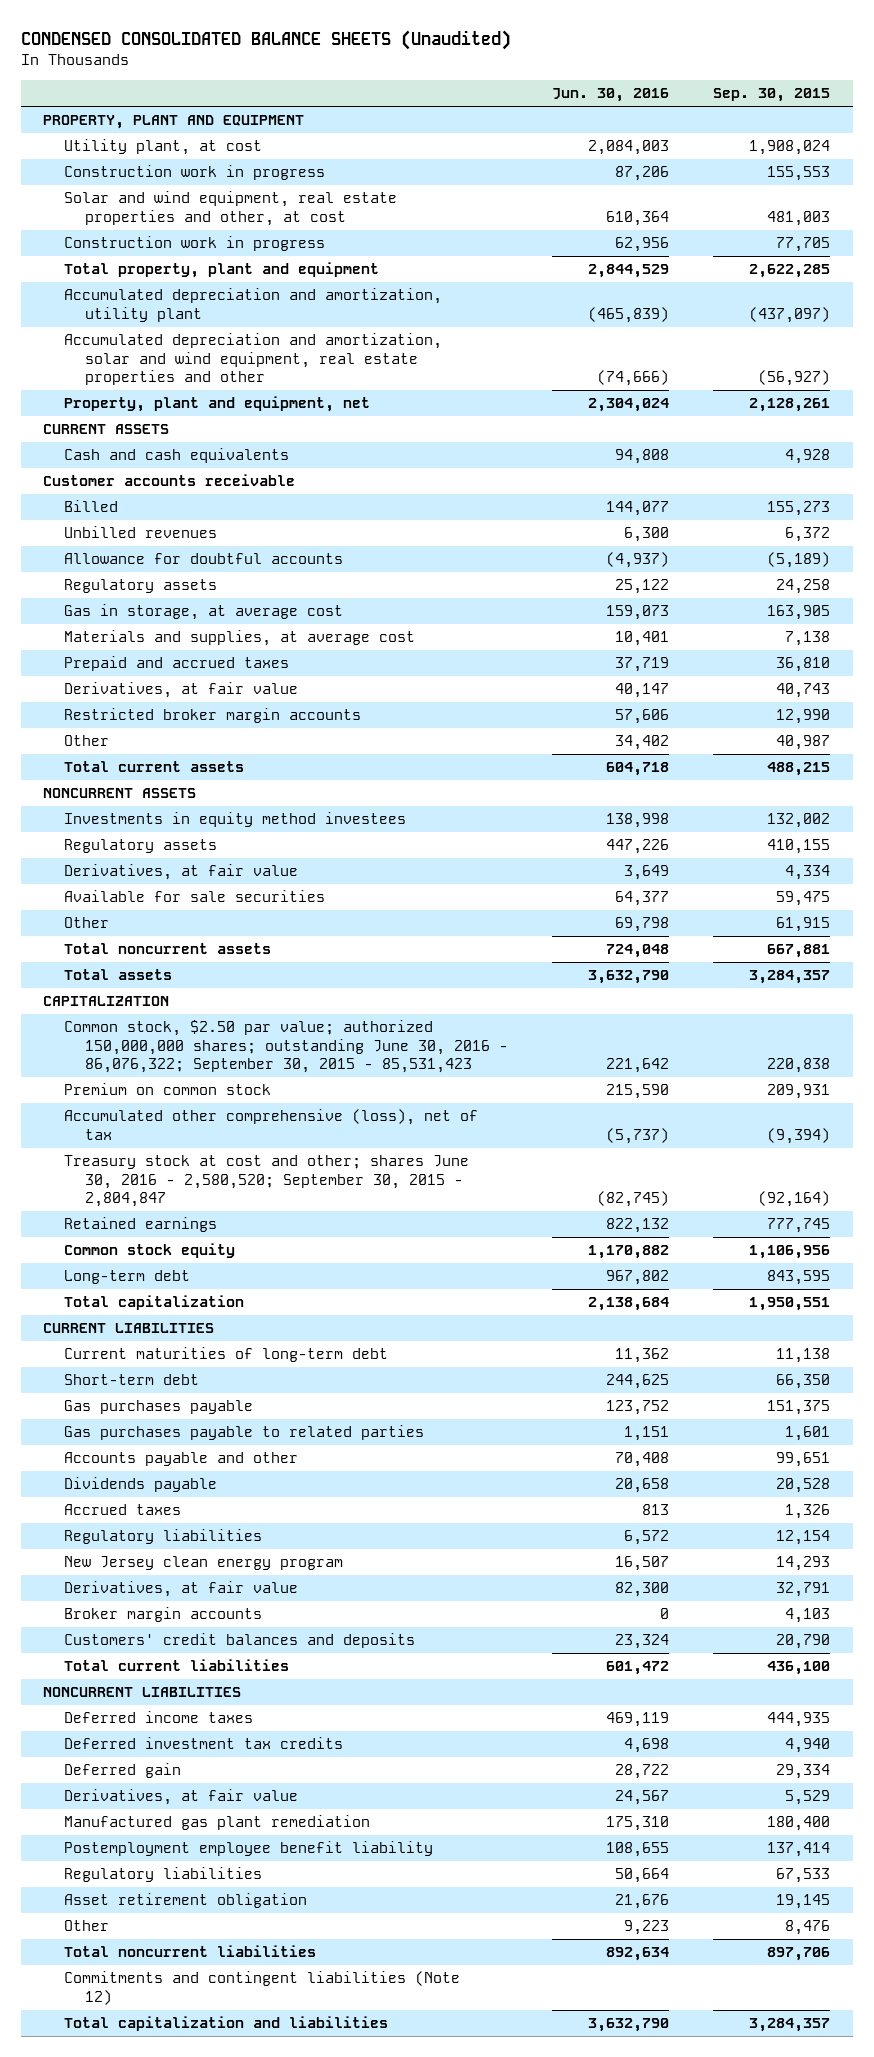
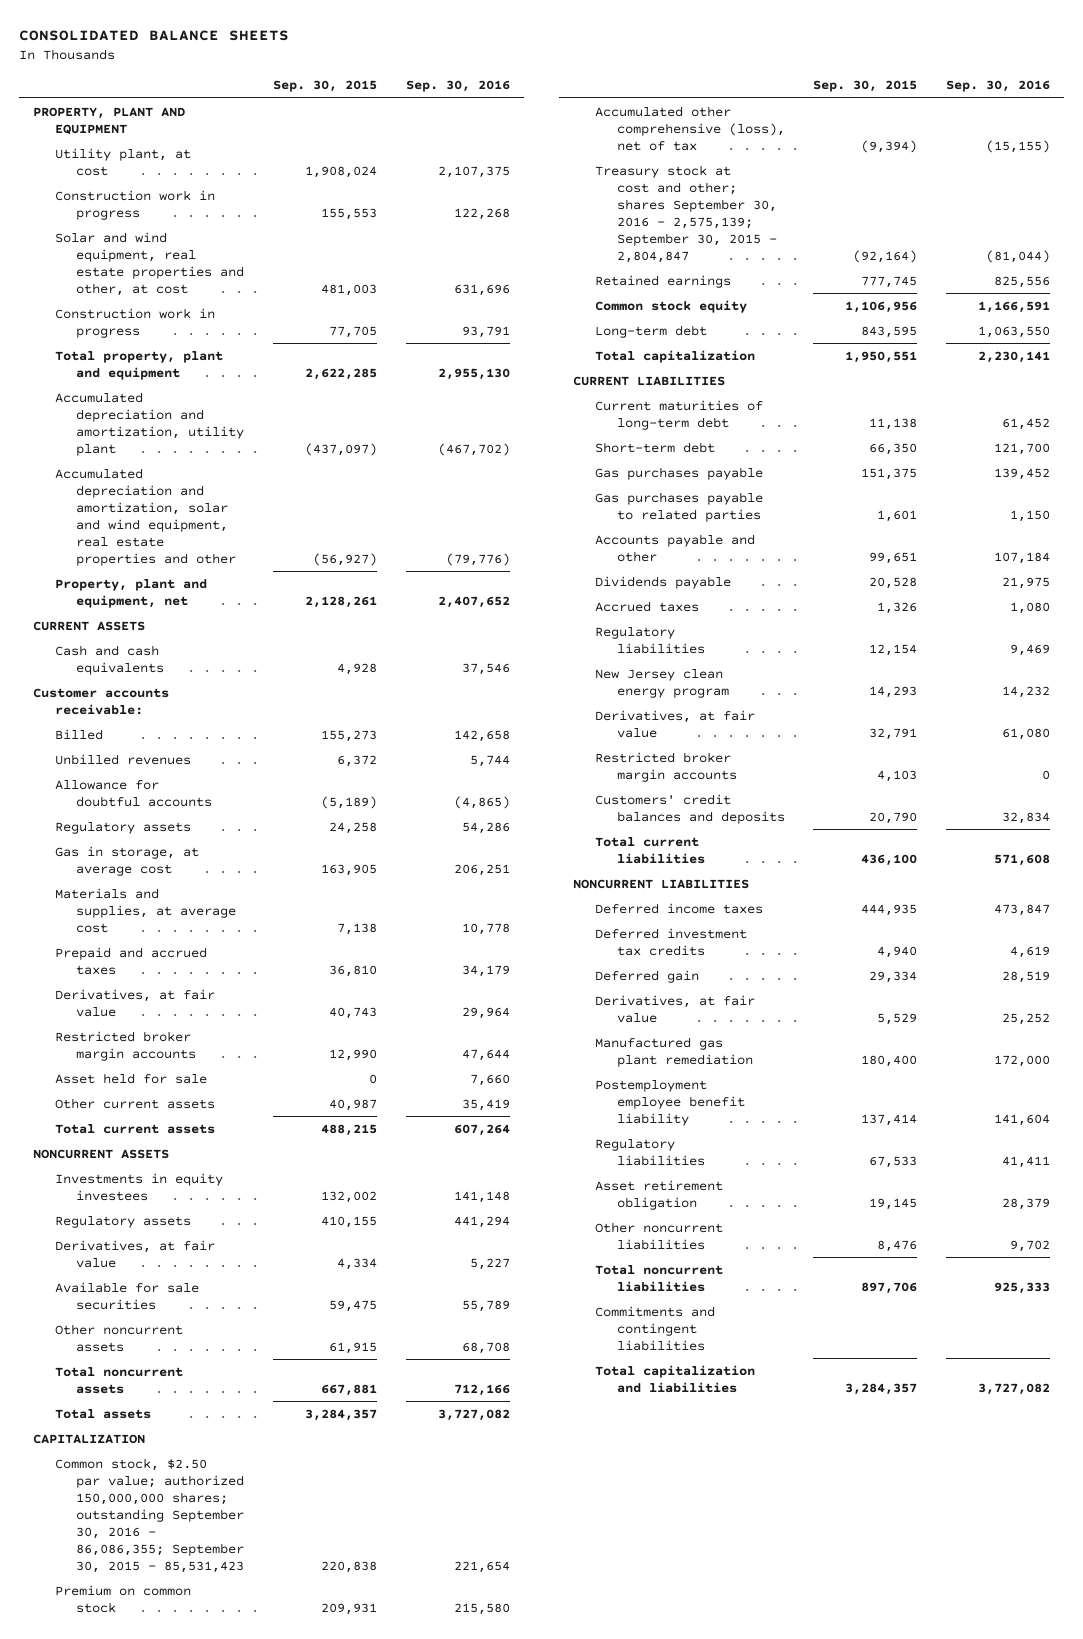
[21,29,512,50] CONDENSED CONSOLIDATED BALANCE SHEETS (Unaudited) -> [18,30,289,42] CONSOLIDATED BALANCE SHEETS
[552,88,670,103] Jun. 30, 2016 -> none
none -> [405,80,510,93] Sep. 30, 2016
[43,474,296,487] Customer accounts receivable -> [32,687,169,715] Customer accounts receivable:
none -> [54,1072,207,1084] Asset held for sale
[64,735,110,747] Other -> [54,1097,215,1109] Other current assets
[64,812,407,828] Investments in equity method investees -> [54,1172,223,1201] Investments in equity investees
[64,917,110,929] Other -> [54,1323,183,1352] Other noncurrent assets
[64,1020,509,1074] Common stock, $2.50 par value; authorized 150,000,000 shares; outstanding June 30, 2016 - 86,076,322; September 30, 2015 - 85,531,423 -> [54,1457,245,1574] Common stock, $2.50 par value; authorized 150,000,000 shares; outstanding September 30, 2016 - 86,086,355; September 30, 2015 - 85,531,423
[64,1155,470,1208] Treasury stock at cost and other; shares June 30, 2016 - 2,580,520; September 30, 2015 - 2,804,847 -> [594,164,777,264] Treasury stock at cost and other; shares September 30, 2016 - 2,575,139; September 30, 2015 - 2,804,847
[64,1607,263,1623] Broker margin accounts -> [594,751,737,782] Restricted broker margin accounts
[64,1920,110,1932] Other -> [594,1221,723,1250] Other noncurrent liabilities
[64,1971,461,2005] Commitments and contingent liabilities (Note 12) -> [594,1305,715,1351] Commitments and contingent liabilities

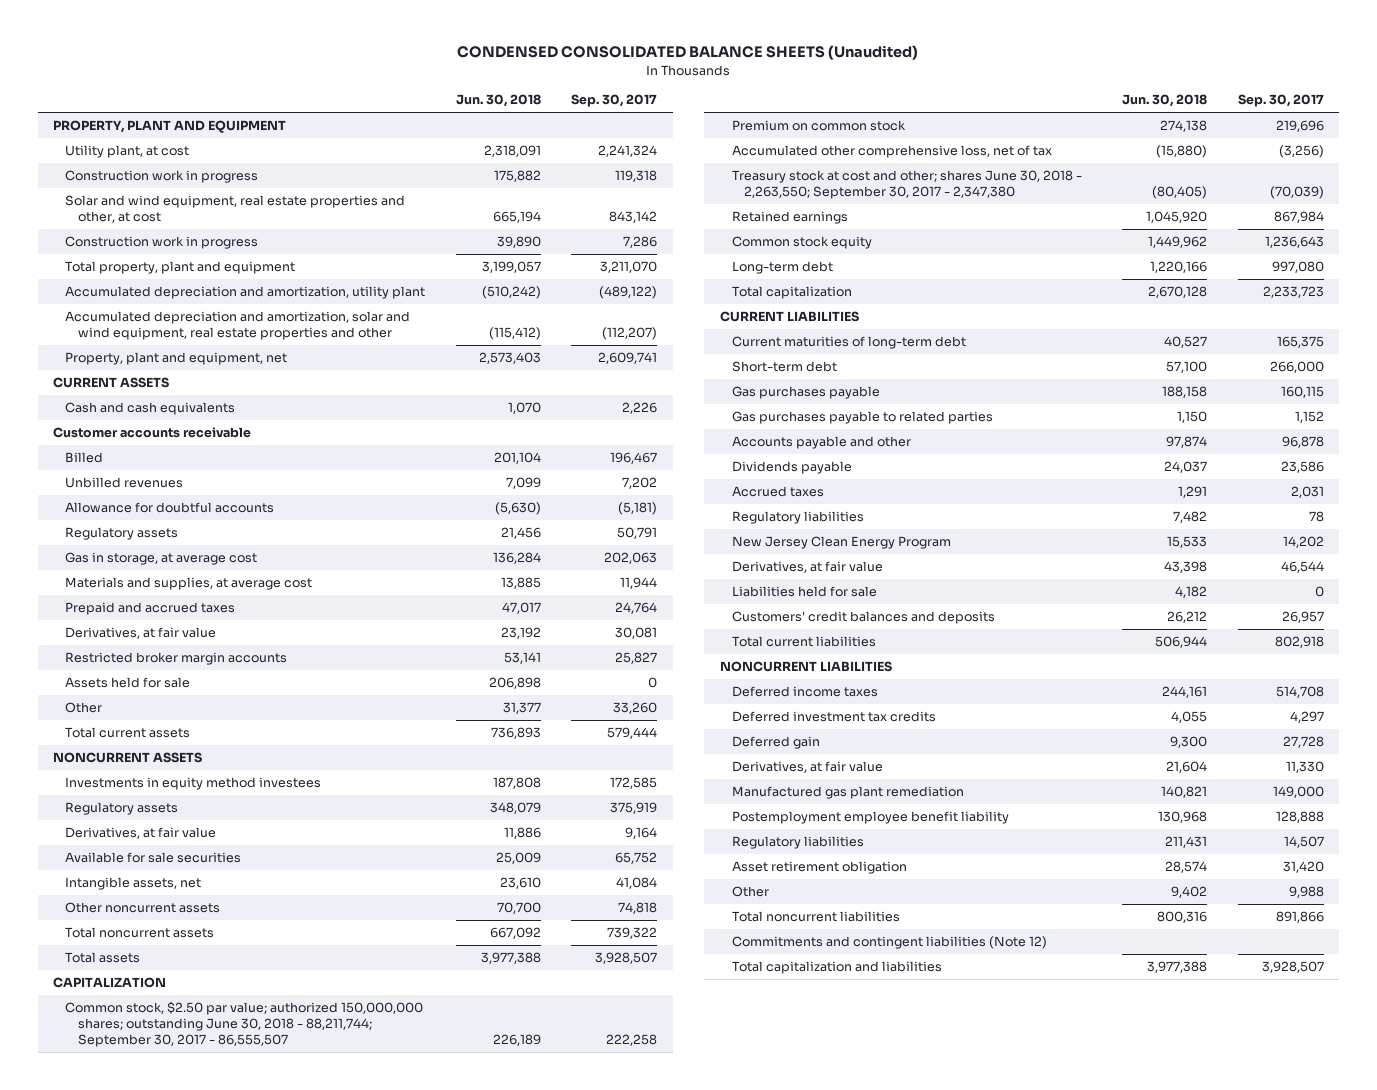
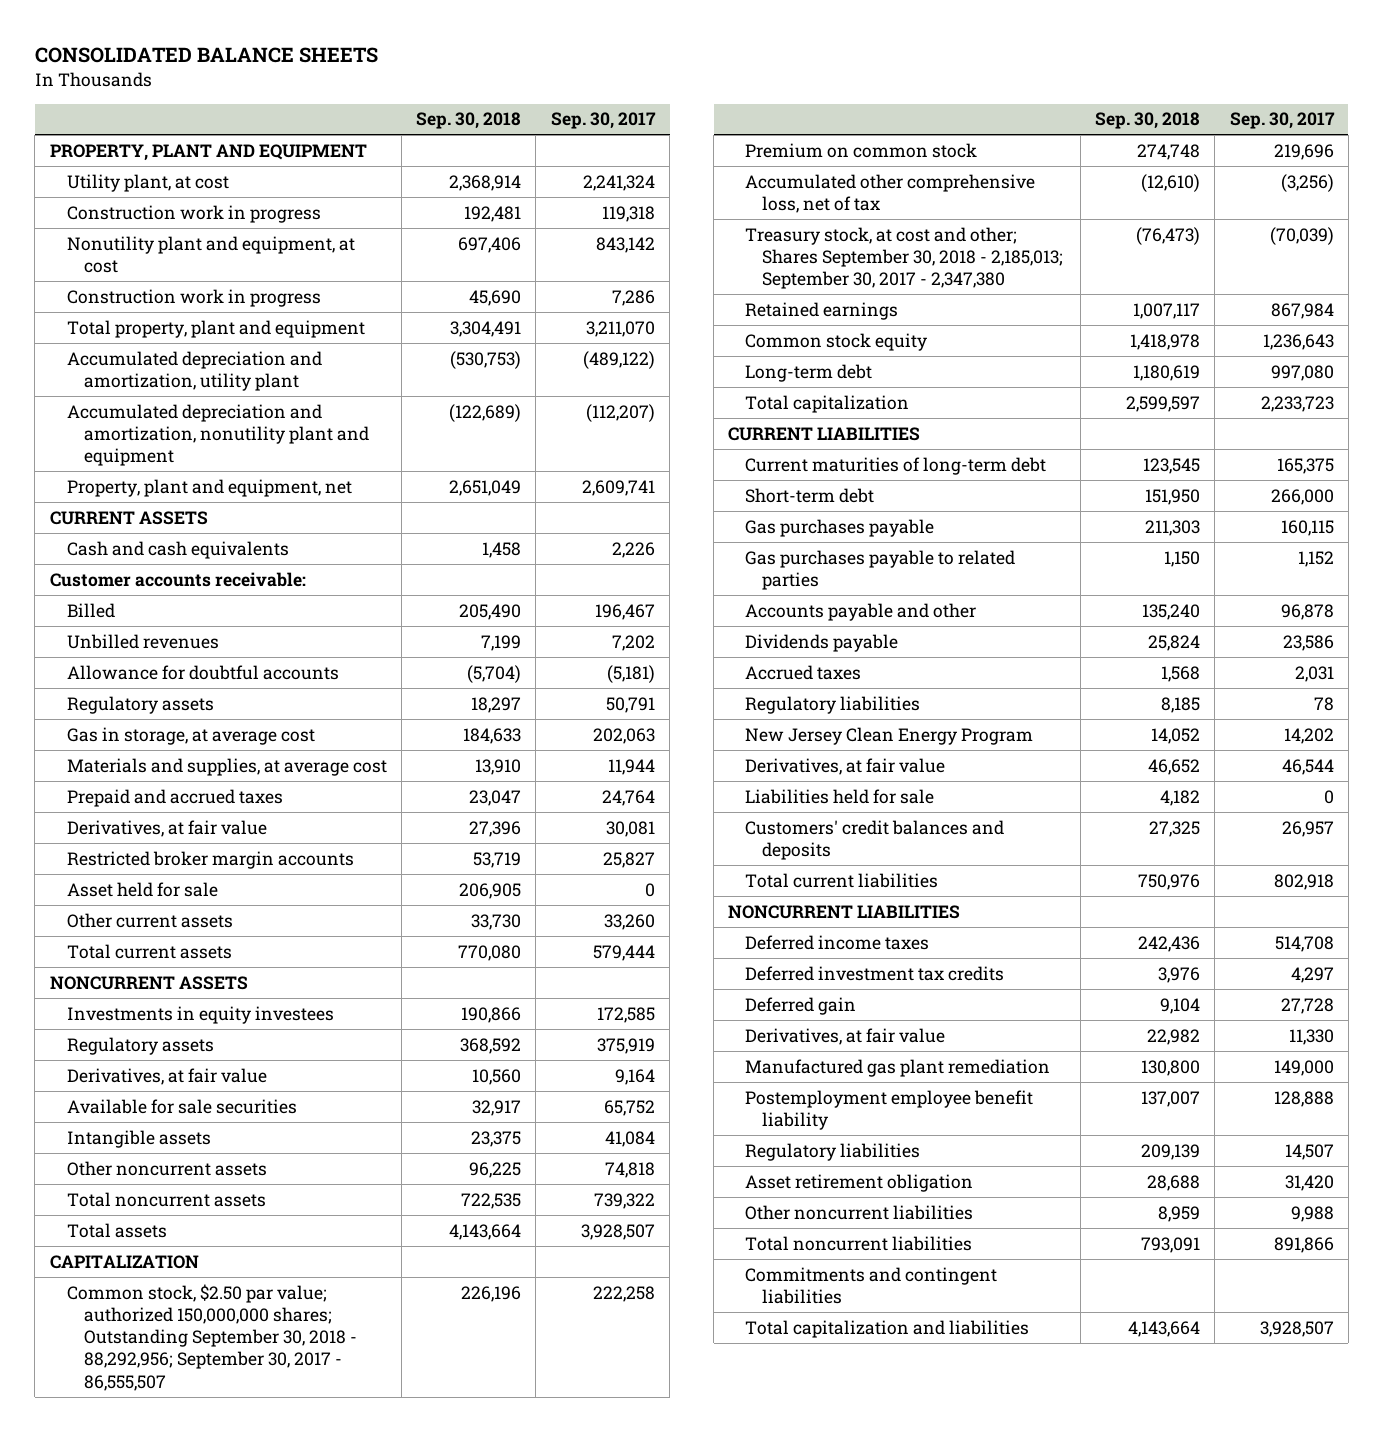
[457,45,919,61] CONDENSED CONSOLIDATED BALANCE SHEETS (Unaudited) -> [34,47,378,64] CONSOLIDATED BALANCE SHEETS
[455,94,541,108] Jun. 30, 2018 -> none
none -> [416,112,522,130] Sep. 30, 2018
[65,195,406,223] Solar and wind equipment, real estate properties and other, at cost -> [66,235,355,273] Nonutility plant and equipment, at cost
[65,311,411,340] Accumulated depreciation and amortization, solar and wind equipment, real estate properties and other -> [66,403,369,467] Accumulated depreciation and amortization, nonutility plant and equipment
[53,427,252,439] Customer accounts receivable -> [49,571,306,587] Customer accounts receivable:
[65,677,191,689] Assets held for sale -> [66,881,218,897] Asset held for sale
[65,702,103,714] Other -> [66,912,233,928] Other current assets
[65,777,322,791] Investments in equity method investees -> [66,1005,334,1024] Investments in equity investees
[65,877,202,891] Intangible assets, net -> [66,1129,211,1148] Intangible assets
[65,1001,424,1047] Common stock, $2.50 par value; authorized 150,000,000 shares; outstanding June 30, 2018 - 88,211,744; September 30, 2017 - 86,555,507 -> [66,1283,357,1391] Common stock, $2.50 par value; authorized 150,000,000 shares; Outstanding September 30, 2018 - 88,292,956; September 30, 2017 - 86,555,507
[731,170,1082,199] Treasury stock at cost and other; shares June 30, 2018 - 2,263,550; September 30, 2017 - 2,347,380 -> [745,226,1064,290] Treasury stock, at cost and other; Shares September 30, 2018 - 2,185,013; September 30, 2017 - 2,347,380
[731,886,769,898] Other -> [745,1204,974,1220] Other noncurrent liabilities
[731,936,1047,950] Commitments and contingent liabilities (Note 12) -> [745,1266,998,1304] Commitments and contingent liabilities

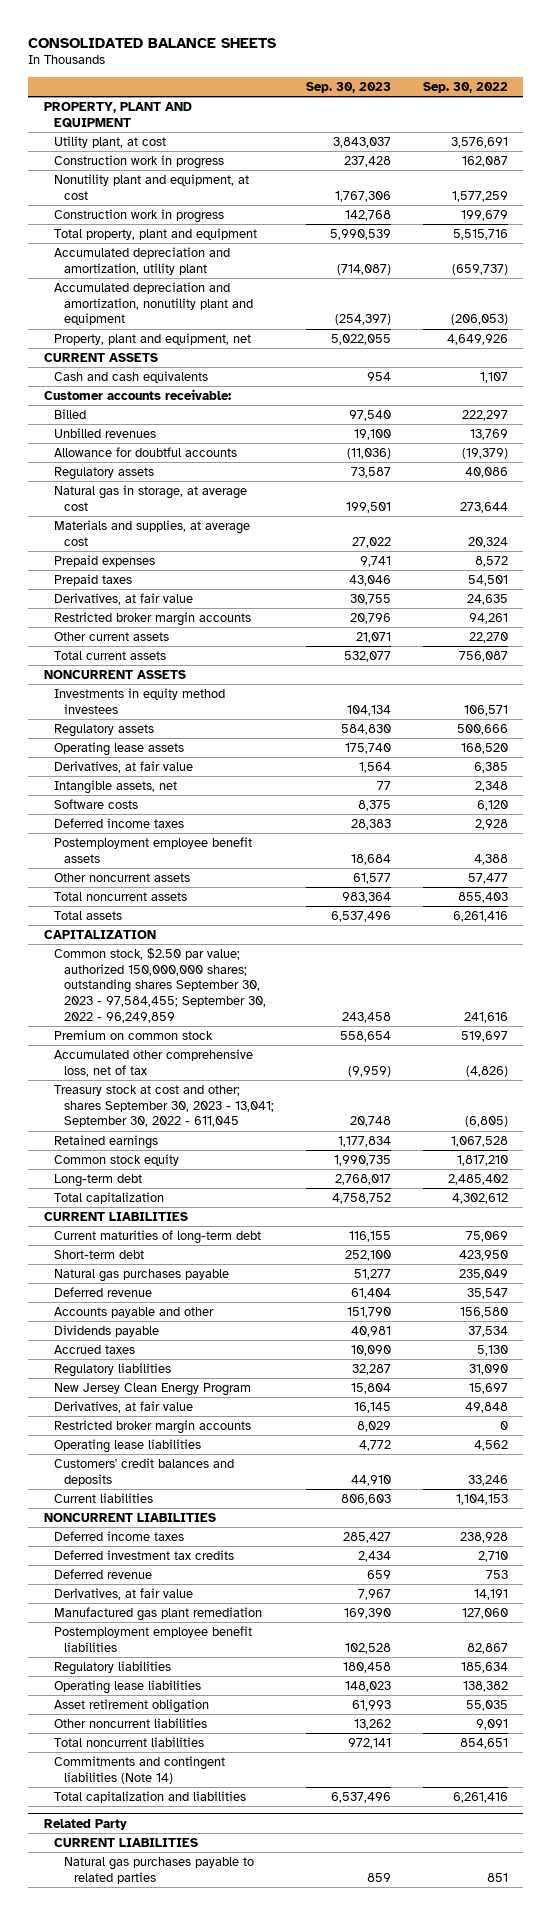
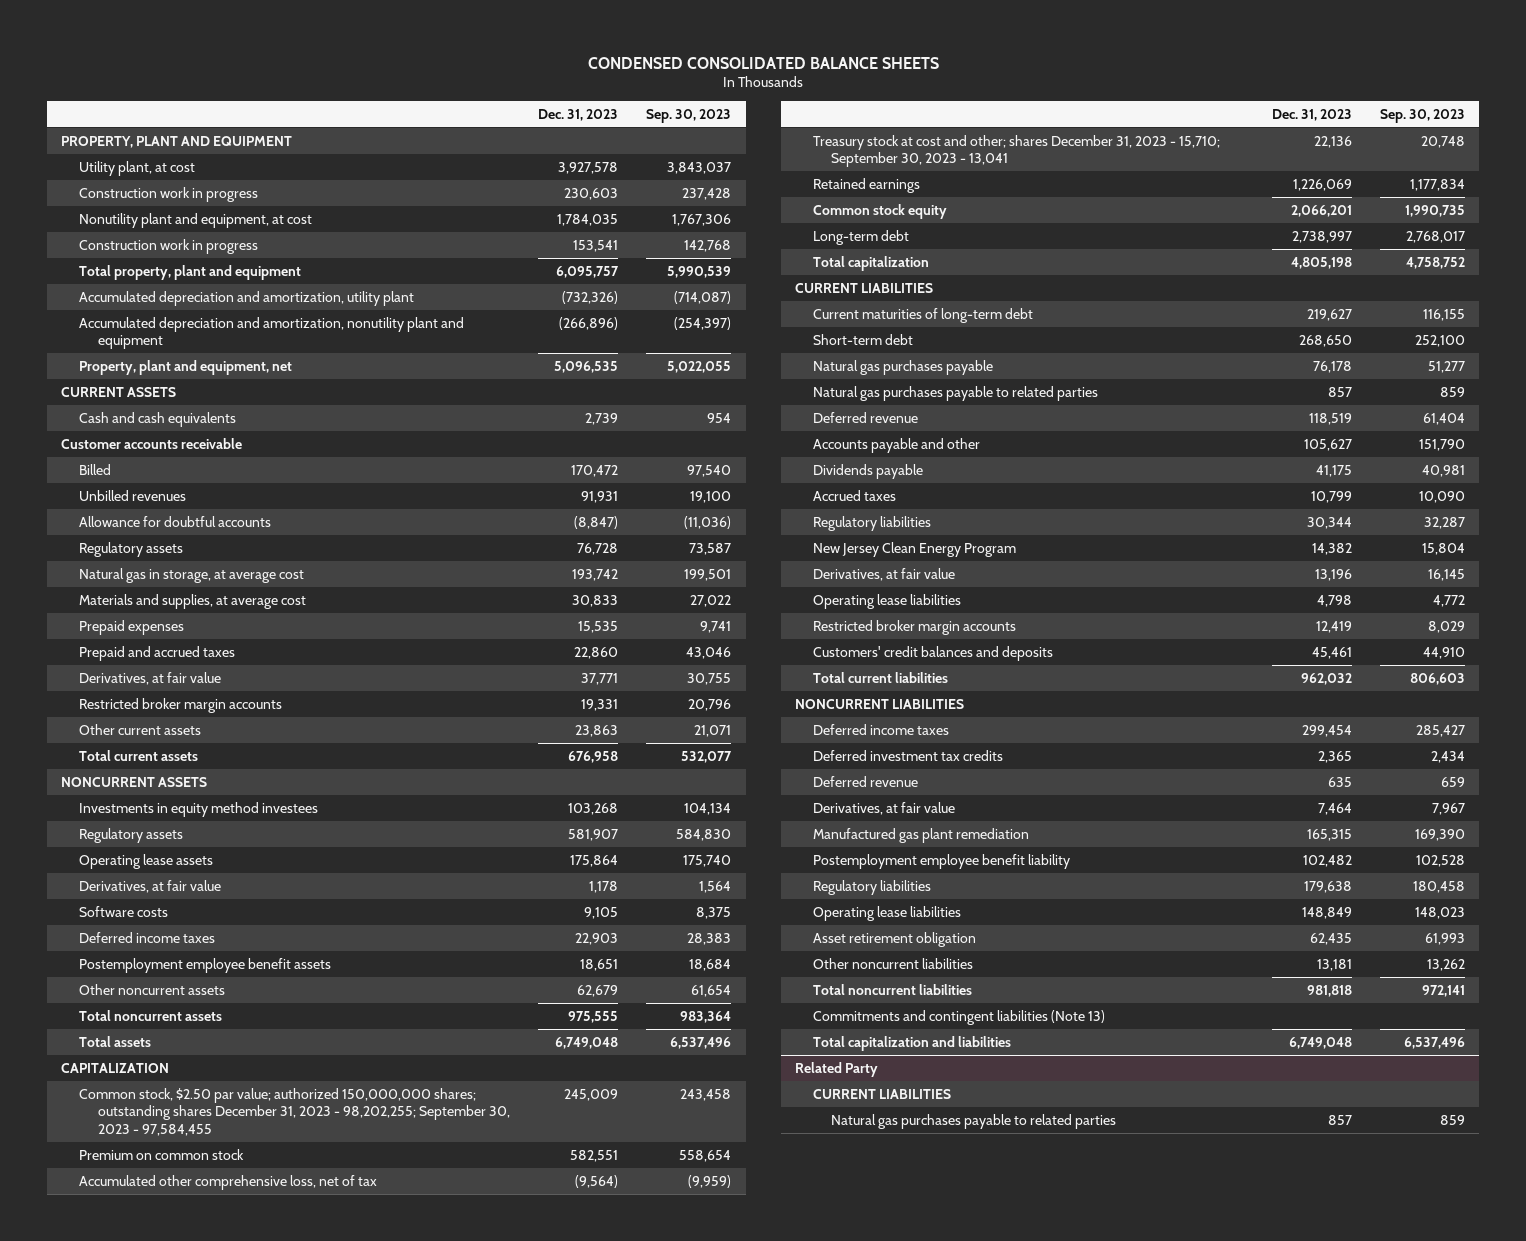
[28,37,277,48] CONSOLIDATED BALANCE SHEETS -> [588,56,940,69] CONDENSED CONSOLIDATED BALANCE SHEETS
[422,81,508,93] Sep. 30, 2022 -> none
none -> [538,109,619,122] Dec. 31, 2023
[44,388,232,400] Customer accounts receivable: -> [61,437,243,449] Customer accounts receivable
[54,573,133,586] Prepaid taxes -> [79,645,236,661] Prepaid and accrued taxes
[54,779,178,794] Intangible assets, net -> none
[352,872,391,884] 61,577 -> [691,984,732,997] 61,654
[54,946,267,1023] Common stock, $2.50 par value; authorized 150,000,000 shares; outstanding shares September 30, 2023 - 97,584,455; September 30, 2022 - 96,249,859 -> [79,1087,510,1137] Common stock, $2.50 par value; authorized 150,000,000 shares; outstanding shares December 31, 2023 - 98,202,255; September 30, 2023 - 97,584,455
[54,1084,275,1128] Treasury stock at cost and other; shares September 30, 2023 - 13,041; September 30, 2022 - 611,045 -> [813,134,1221,168] Treasury stock at cost and other; shares December 31, 2023 - 15,710; September 30, 2023 - 13,041
none -> [813,385,1099,401] Natural gas purchases payable to related parties
[54,1419,252,1434] Restricted broker margin accounts -> [813,619,1017,635] Restricted broker margin accounts
[54,1492,154,1503] Current liabilities -> [813,671,949,683] Total current liabilities
[54,1625,253,1652] Postemployment employee benefit liabilities -> [813,853,1071,869] Postemployment employee benefit liability
[54,1755,226,1784] Commitments and contingent liabilities (Note 14) -> [813,1009,1106,1025] Commitments and contingent liabilities (Note 13)

